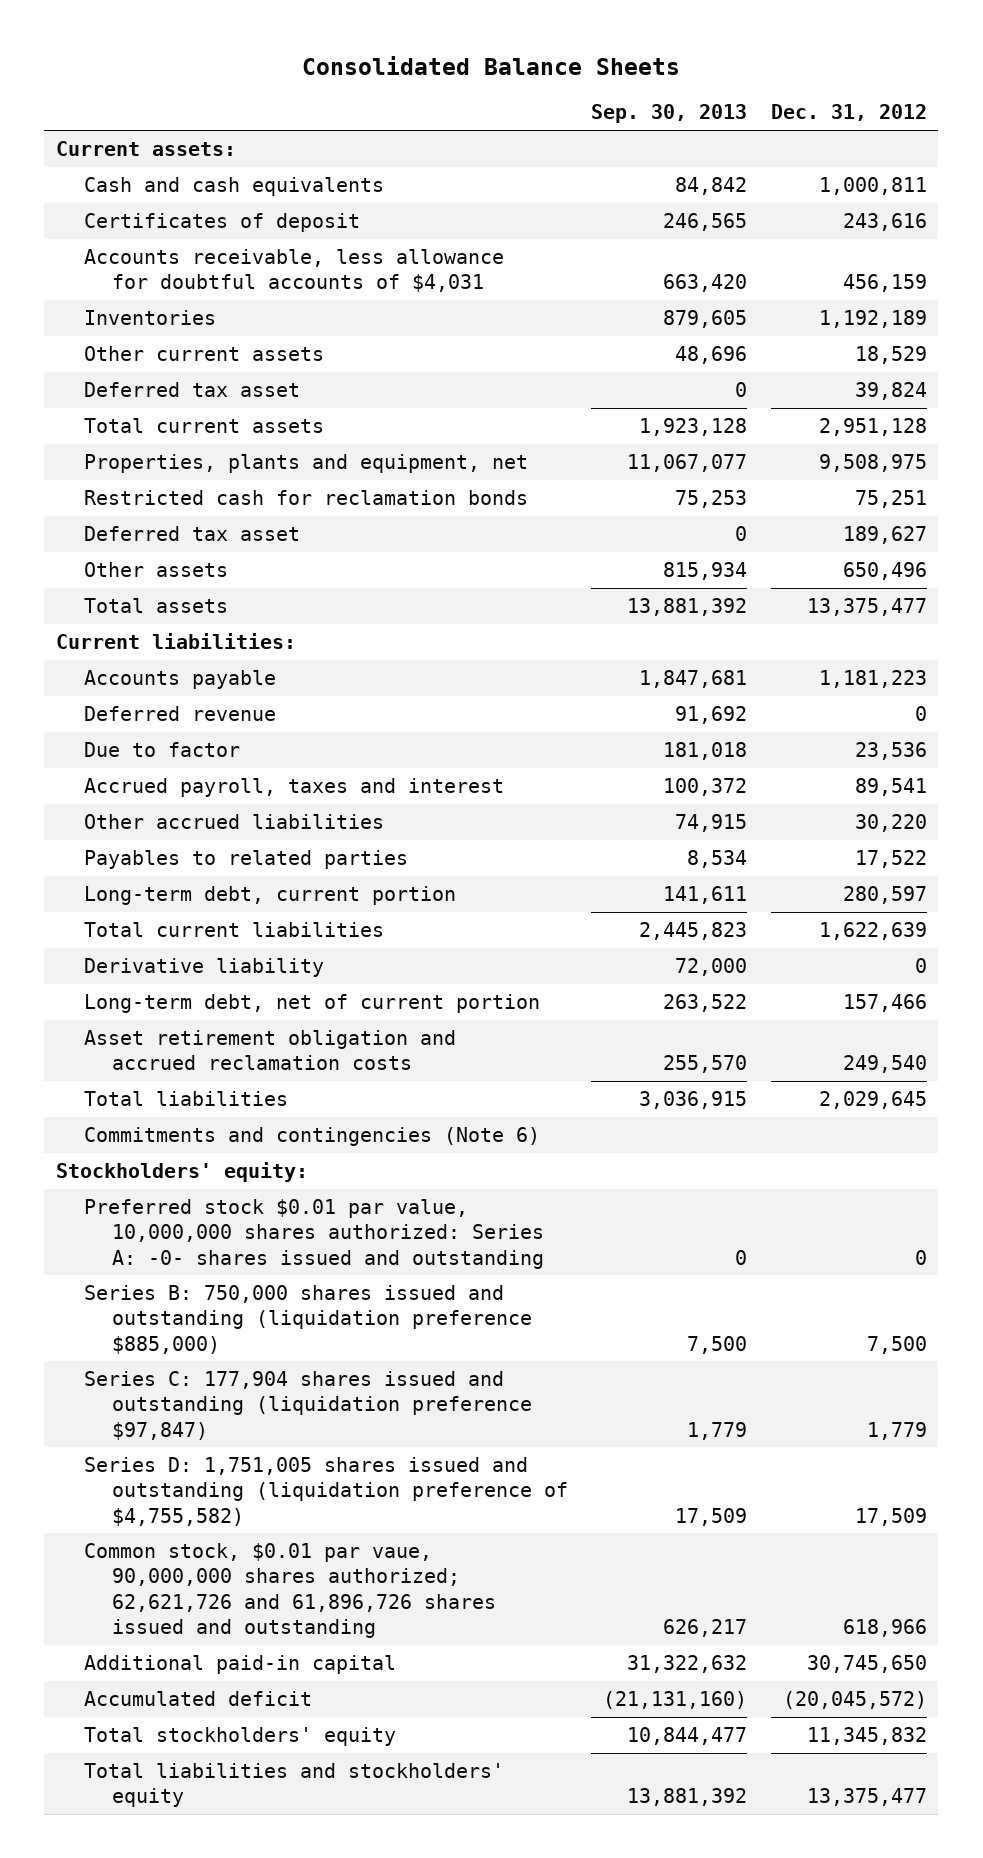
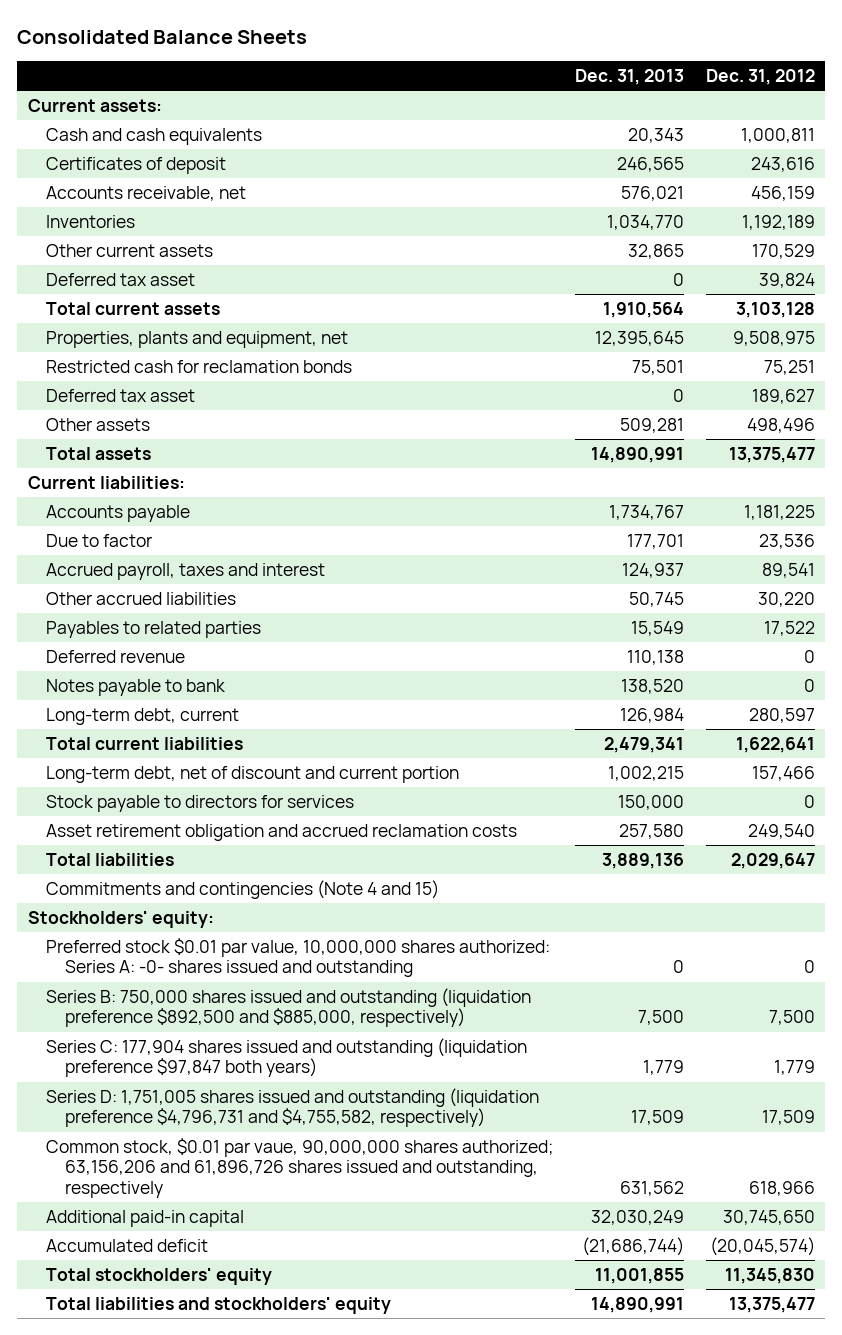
[591,104,748,124] Sep. 30, 2013 -> none
none -> [575,68,685,85] Dec. 31, 2013
[84,249,505,293] Accounts receivable, less allowance for doubtful accounts of $4,031 -> [46,185,247,201] Accounts receivable, net
[854,346,927,365] 18,529 -> [751,243,815,259] 170,529
[818,418,927,437] 2,951,128 -> [735,301,815,318] 3,103,128
[842,562,927,581] 650,496 -> [746,417,815,433] 498,496
[818,670,927,689] 1,181,223 -> [743,504,815,520] 1,181,225
[84,958,325,978] Derivative liability -> none
[84,706,277,722] Deferred revenue -> [46,649,186,663] Deferred revenue
none -> [46,678,227,696] Notes payable to bank
[84,886,457,906] Long-term debt, current portion -> [46,707,240,725] Long-term debt, current
[818,922,927,941] 1,622,639 -> [735,736,815,753] 1,622,641
[84,994,541,1014] Long-term debt, net of current portion -> [46,765,460,783] Long-term debt, net of discount and current portion
none -> [46,794,355,812] Stock payable to directors for services
[818,1091,927,1110] 2,029,645 -> [730,852,815,869] 2,029,647
[84,1127,541,1147] Commitments and contingencies (Note 6) -> [46,879,440,899] Commitments and contingencies (Note 4 and 15)
[84,1285,533,1354] Series B: 750,000 shares issued and outstanding (liquidation preference $885,000) -> [46,987,532,1028] Series B: 750,000 shares issued and outstanding (liquidation preference $892,500 and $885,000, respectively)
[84,1371,533,1440] Series C: 177,904 shares issued and outstanding (liquidation preference $97,847) -> [46,1037,528,1078] Series C: 177,904 shares issued and outstanding (liquidation preference $97,847 both years)
[84,1457,569,1526] Series D: 1,751,005 shares issued and outstanding (liquidation preference of $4,755,582) -> [46,1087,540,1128] Series D: 1,751,005 shares issued and outstanding (liquidation preference $4,796,731 and $4,755,582, respectively)
[84,1543,497,1638] Common stock, $0.01 par vaue, 90,000,000 shares authorized; 62,621,726 and 61,896,726 shares issued and outstanding -> [46,1137,554,1198] Common stock, $0.01 par vaue, 90,000,000 shares authorized; 63,156,206 and 61,896,726 shares issued and outstanding, respectively
[782,1691,927,1710] (20,045,572) -> [709,1236,815,1256] (20,045,574)
[806,1727,927,1746] 11,345,832 -> [724,1267,815,1284] 11,345,830

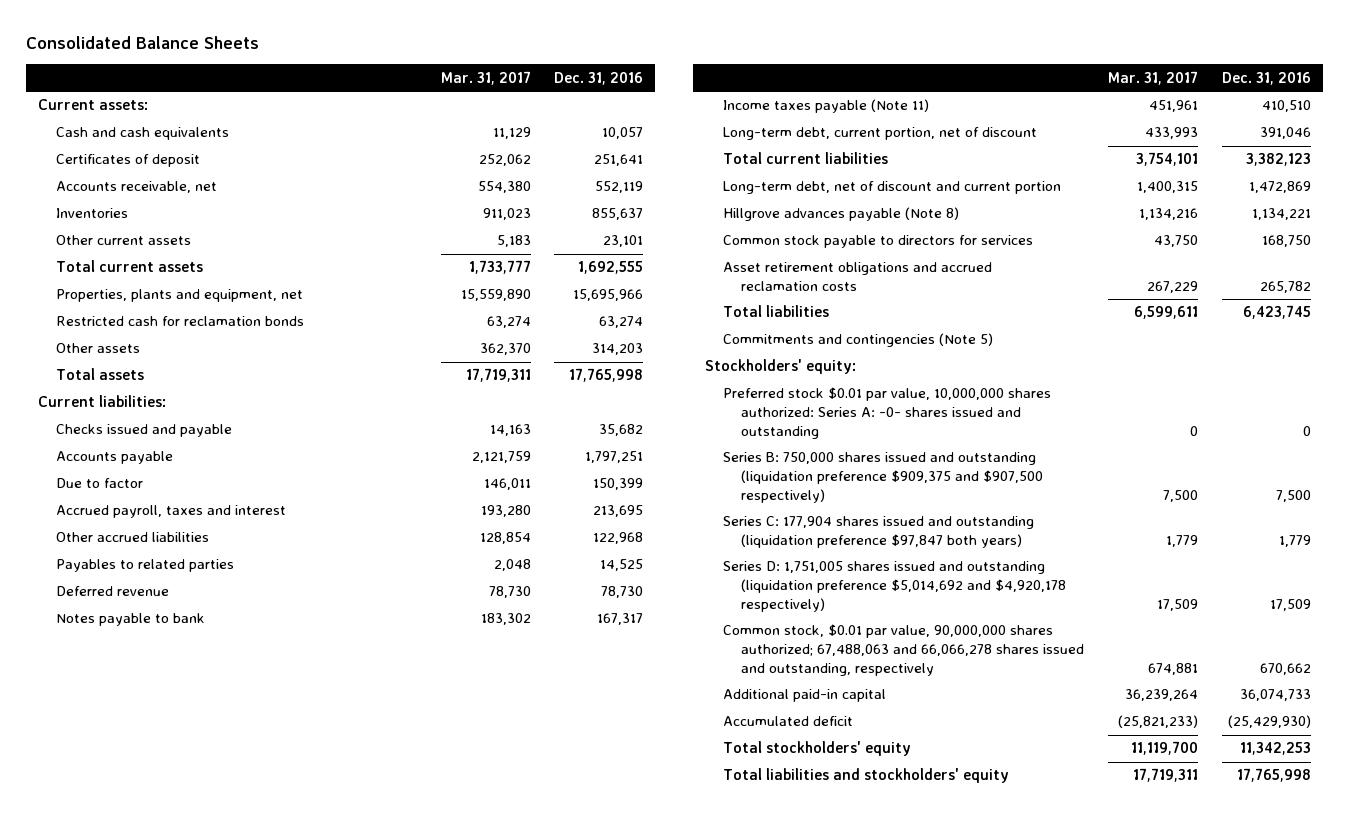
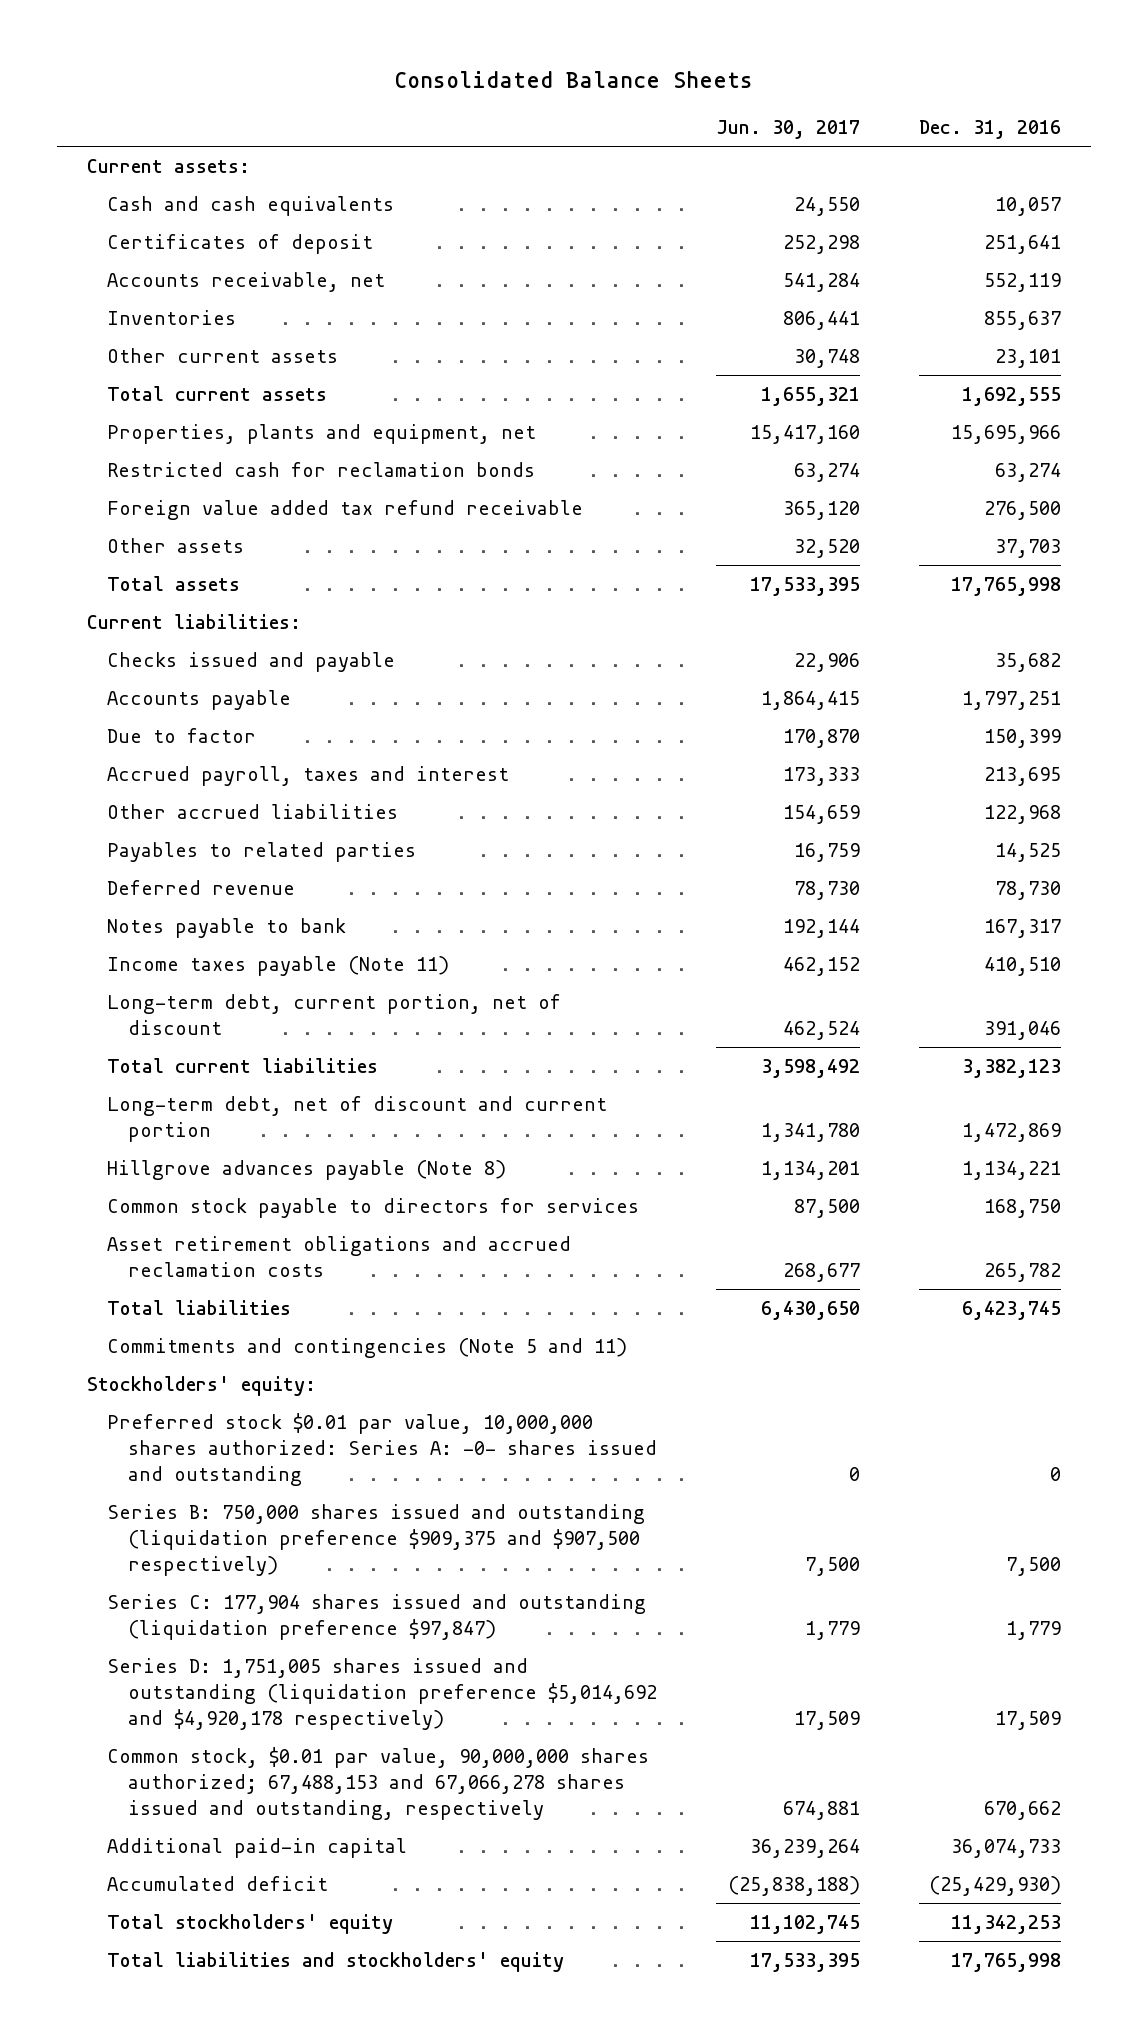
[440,70,531,85] Mar. 31, 2017 -> none
none -> [716,120,861,140] Jun. 30, 2017
none -> [107,499,584,520] Foreign value added tax refund receivable
[592,343,644,356] 314,203 -> [995,538,1062,558] 37,703
[723,333,994,348] Commitments and contingencies (Note 5) -> [107,1337,628,1358] Commitments and contingencies (Note 5 and 11)
[723,516,1035,548] Series C: 177,904 shares issued and outstanding (liquidation preference $97,847 both years) -> [107,1593,647,1640] Series C: 177,904 shares issued and outstanding (liquidation preference $97,847)
[723,624,1085,676] Common stock, $0.01 par value, 90,000,000 shares authorized; 67,488,063 and 66,066,278 shares issued and outstanding, respectively -> [107,1746,650,1820] Common stock, $0.01 par value, 90,000,000 shares authorized; 67,488,153 and 67,066,278 shares issued and outstanding, respectively

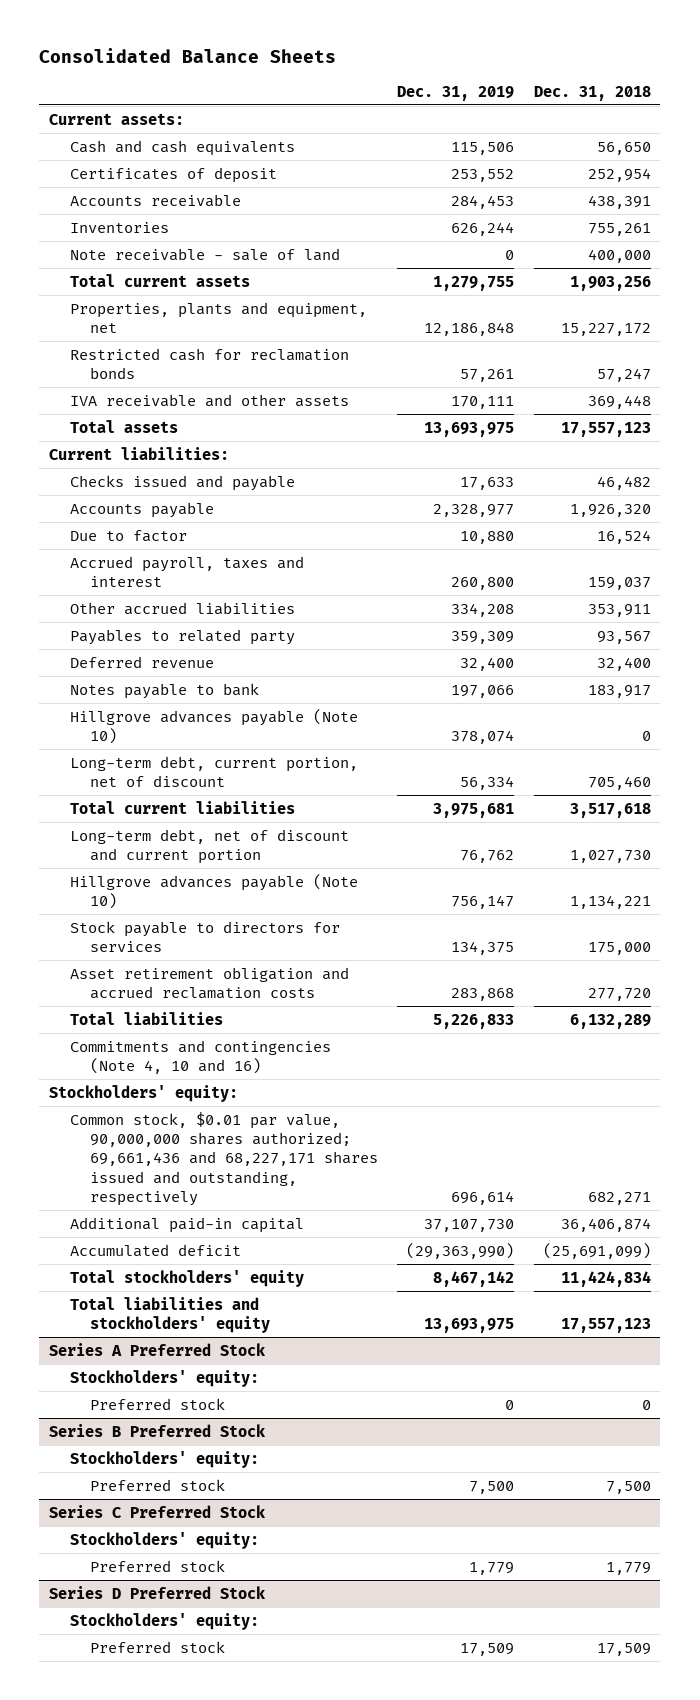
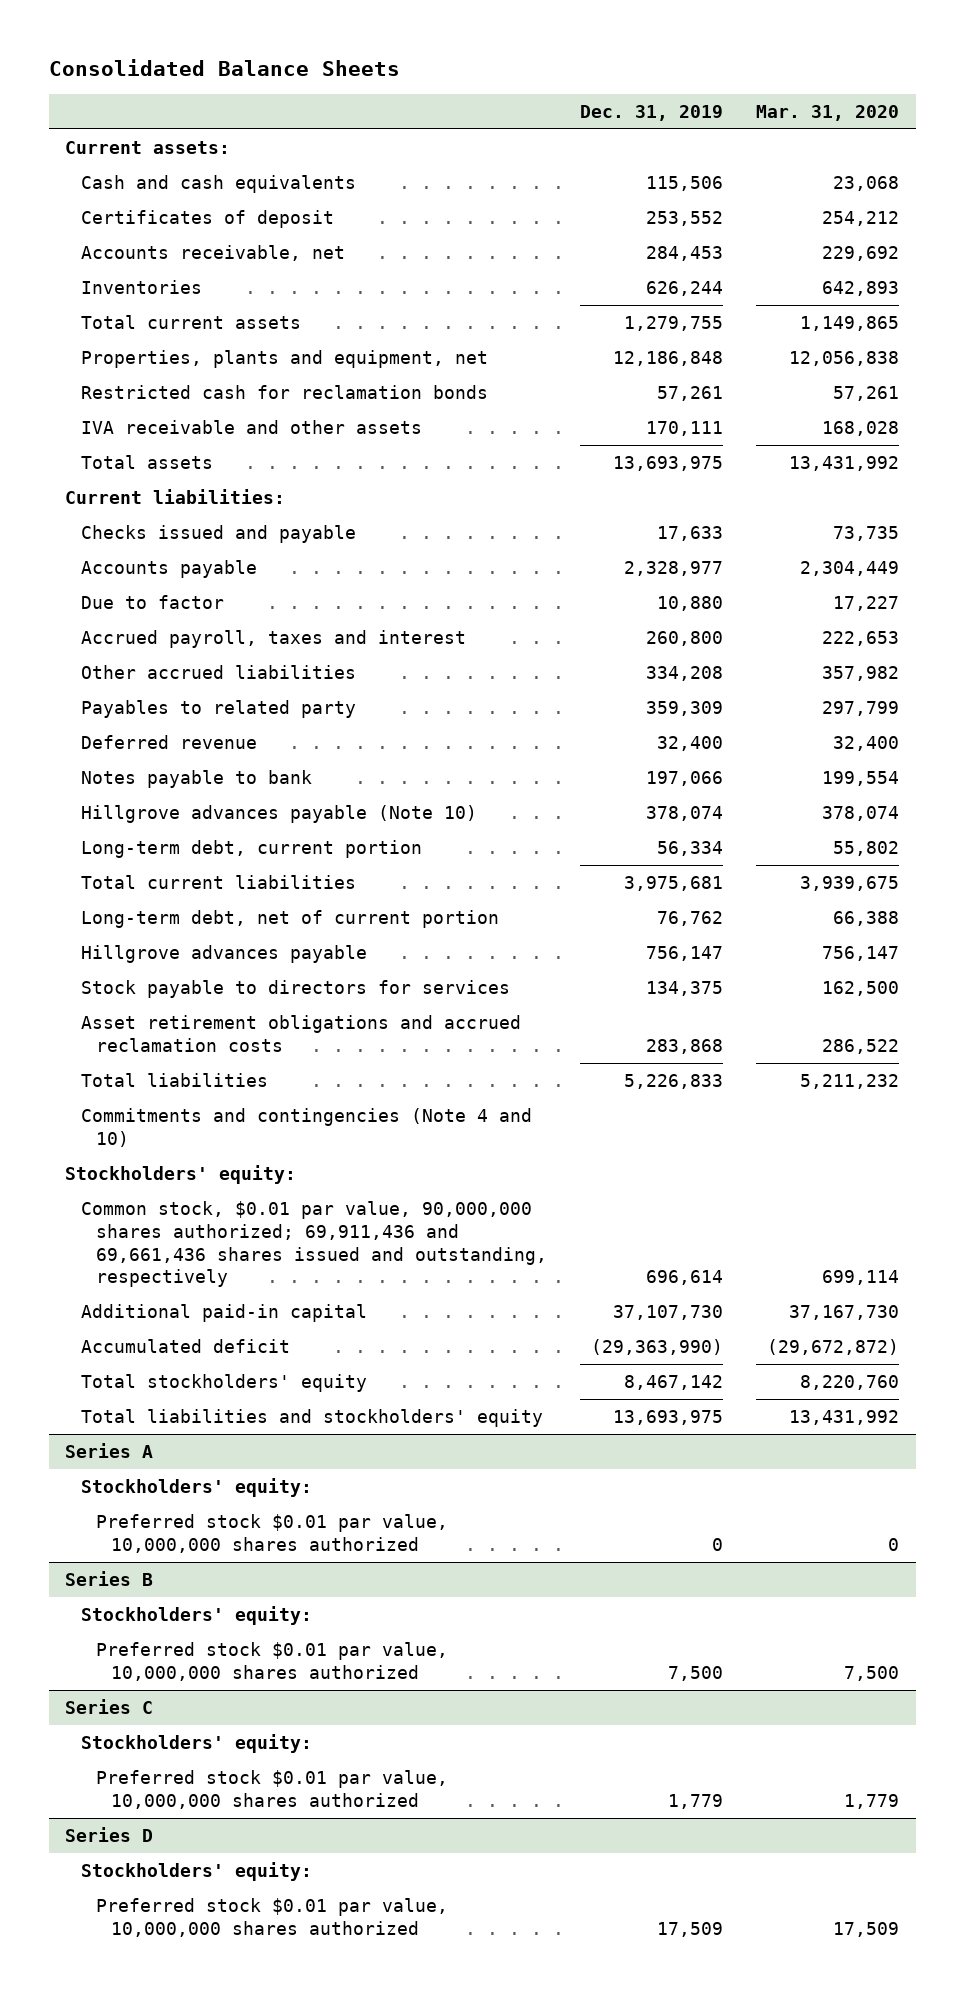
[533,85,651,101] Dec. 31, 2018 -> none
none -> [756,104,900,121] Mar. 31, 2020
[69,193,241,207] Accounts receivable -> [80,244,345,261] Accounts receivable, net
[69,247,340,261] Note receivable - sale of land -> none
[69,755,358,788] Long-term debt, current portion, net of discount -> [80,839,422,858] Long-term debt, current portion
[69,828,349,865] Long-term debt, net of discount and current portion -> [80,909,499,928] Long-term debt, net of current portion
[69,873,358,910] Hillgrove advances payable (Note 10) -> [80,944,367,963] Hillgrove advances payable
[69,966,349,1000] Asset retirement obligation and accrued reclamation costs -> [80,1014,521,1052] Asset retirement obligations and accrued reclamation costs
[69,1039,331,1075] Commitments and contingencies (Note 4, 10 and 16) -> [80,1107,532,1147] Commitments and contingencies (Note 4 and 10)
[69,1111,379,1207] Common stock, $0.01 par value, 90,000,000 shares authorized; 69,661,436 and 68,227,171 shares issued and outstanding, respectively -> [80,1200,547,1288] Common stock, $0.01 par value, 90,000,000 shares authorized; 69,911,436 and 69,661,436 shares issued and outstanding, respectively
[49,1342,267,1356] Series A Preferred Stock -> [65,1442,154,1458] Series A
[90,1397,226,1410] Preferred stock -> [95,1513,448,1553] Preferred stock $0.01 par value, 10,000,000 shares authorized
[49,1423,267,1437] Series B Preferred Stock -> [65,1570,154,1586] Series B
[90,1478,226,1491] Preferred stock -> [95,1641,448,1681] Preferred stock $0.01 par value, 10,000,000 shares authorized
[49,1504,267,1518] Series C Preferred Stock -> [65,1698,154,1714] Series C
[90,1559,226,1572] Preferred stock -> [95,1769,448,1809] Preferred stock $0.01 par value, 10,000,000 shares authorized
[49,1585,267,1599] Series D Preferred Stock -> [65,1826,154,1842] Series D
[90,1640,226,1653] Preferred stock -> [95,1897,448,1937] Preferred stock $0.01 par value, 10,000,000 shares authorized

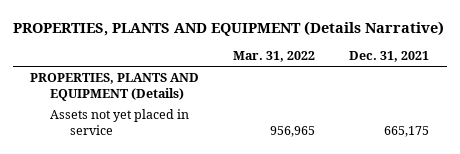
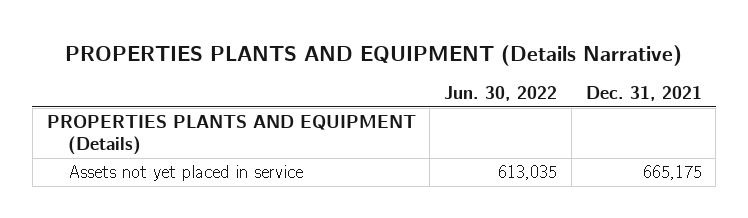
[13,20,445,36] PROPERTIES, PLANTS AND EQUIPMENT (Details Narrative) -> [65,44,683,66] PROPERTIES PLANTS AND EQUIPMENT (Details Narrative)
[233,51,316,63] Mar. 31, 2022 -> none
none -> [444,86,558,102] Jun. 30, 2022
[30,73,200,101] PROPERTIES, PLANTS AND EQUIPMENT (Details) -> [46,115,416,156] PROPERTIES PLANTS AND EQUIPMENT (Details)

